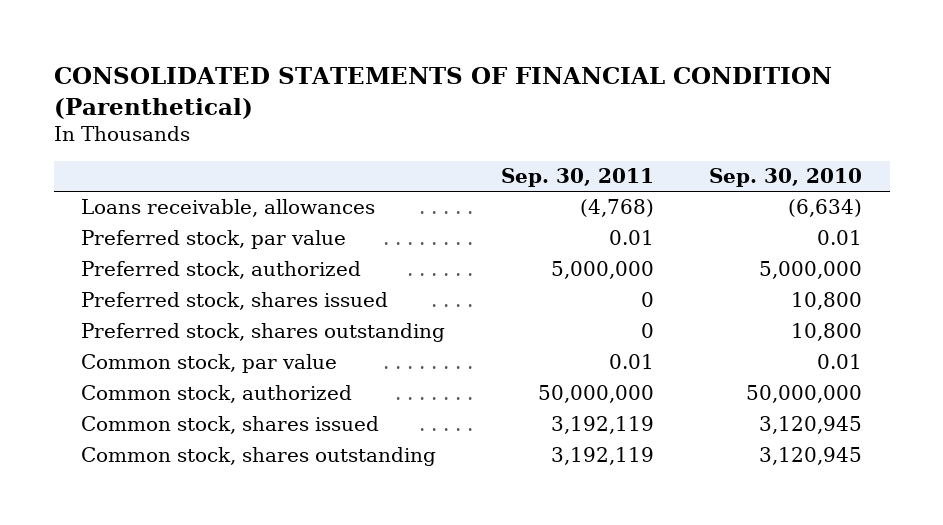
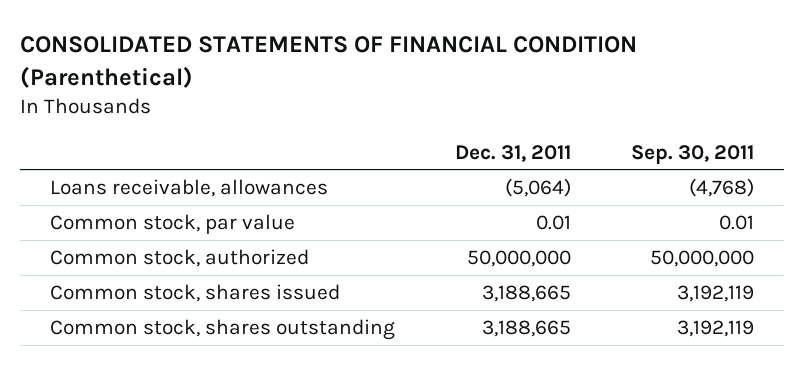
[708,168,862,188] Sep. 30, 2010 -> none
none -> [454,144,571,162] Dec. 31, 2011
[81,230,347,250] Preferred stock, par value -> none
[81,261,362,280] Preferred stock, authorized -> none
[81,292,389,311] Preferred stock, shares issued -> none
[81,323,446,343] Preferred stock, shares outstanding -> none

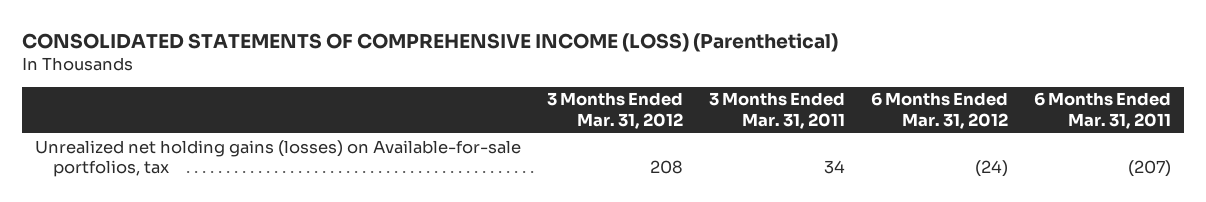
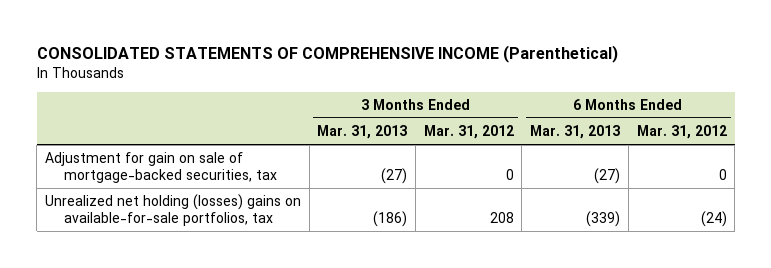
[22,32,839,52] CONSOLIDATED STATEMENTS OF COMPREHENSIVE INCOME (LOSS) (Parenthetical) -> [36,44,618,63] CONSOLIDATED STATEMENTS OF COMPREHENSIVE INCOME (Parenthetical)
[709,92,846,130] 3 Months Ended Mar. 31, 2011 -> none
[1034,92,1172,130] 6 Months Ended Mar. 31, 2011 -> none
none -> [317,125,408,140] Mar. 31, 2013
none -> [530,125,621,140] Mar. 31, 2013
none -> [44,152,278,184] Adjustment for gain on sale of mortgage-backed securities, tax
[35,139,522,178] Unrealized net holding gains (losses) on Available-for-sale portfolios, tax -> [44,194,301,227] Unrealized net holding (losses) gains on available-for-sale portfolios, tax

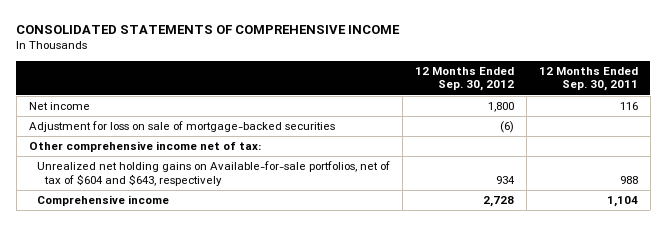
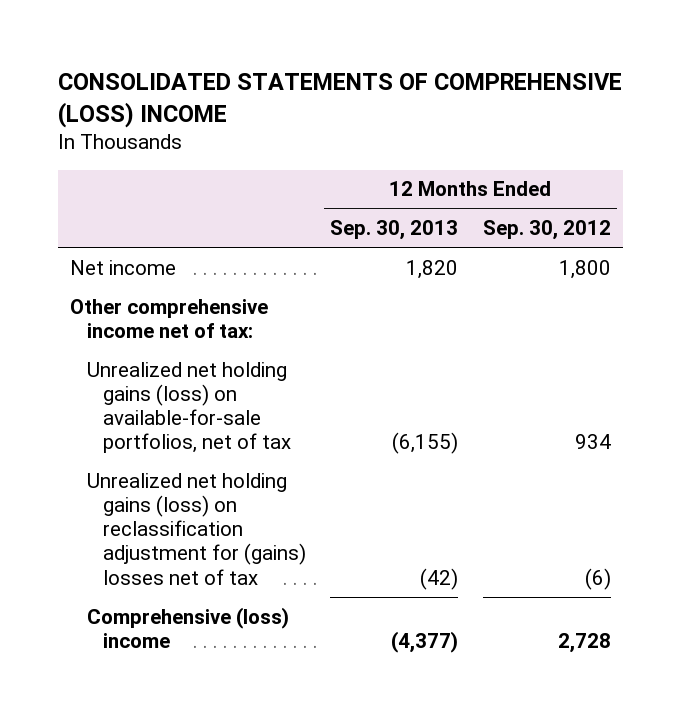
[16,24,401,34] CONSOLIDATED STATEMENTS OF COMPREHENSIVE INCOME -> [57,72,622,128] CONSOLIDATED STATEMENTS OF COMPREHENSIVE (LOSS) INCOME
[538,66,638,92] 12 Months Ended Sep. 30, 2011 -> none
none -> [330,220,459,241] Sep. 30, 2013
[28,121,335,133] Adjustment for loss on sale of mortgage-backed securities -> none
[36,161,390,186] Unrealized net holding gains on Available-for-sale portfolios, net of tax of $604 and $643, respectively -> [86,361,292,454] Unrealized net holding gains (loss) on available-for-sale portfolios, net of tax
none -> [86,472,307,585] Unrealized net holding gains (loss) on reclassification adjustment for (gains) losses net of tax
[36,195,169,207] Comprehensive income -> [86,606,289,648] Comprehensive (loss) income

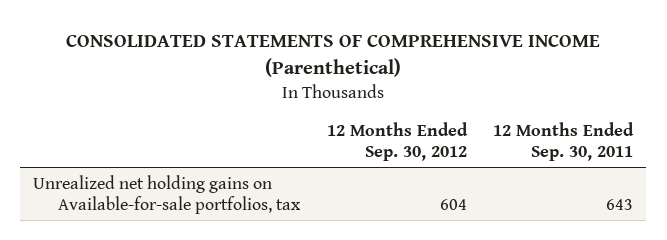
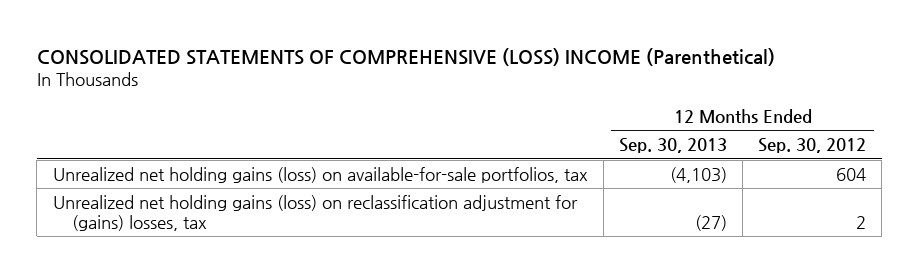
[66,34,601,78] CONSOLIDATED STATEMENTS OF COMPREHENSIVE INCOME (Parenthetical) -> [36,47,775,66] CONSOLIDATED STATEMENTS OF COMPREHENSIVE (LOSS) INCOME (Parenthetical)
[493,121,635,162] 12 Months Ended Sep. 30, 2011 -> none
none -> [618,138,727,154] Sep. 30, 2013
[33,174,302,215] Unrealized net holding gains on Available-for-sale portfolios, tax -> [52,167,588,184] Unrealized net holding gains (loss) on available-for-sale portfolios, tax
none -> [52,195,578,231] Unrealized net holding gains (loss) on reclassification adjustment for (gains) losses, tax

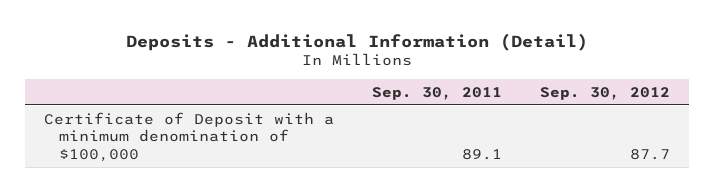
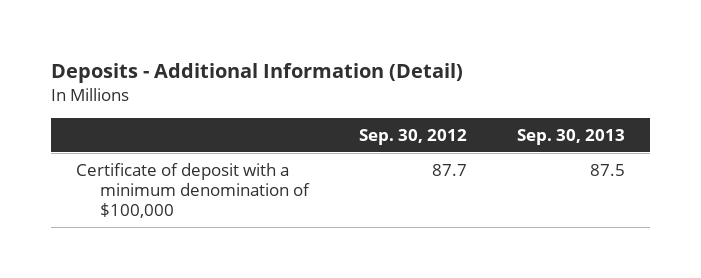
[372,86,503,100] Sep. 30, 2011 -> none
none -> [517,129,626,146] Sep. 30, 2013
[44,111,335,162] Certificate of Deposit with a minimum denomination of $100,000 -> [75,162,311,218] Certificate of deposit with a minimum denomination of $100,000

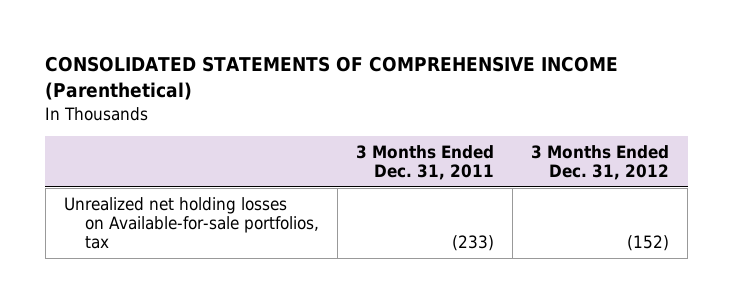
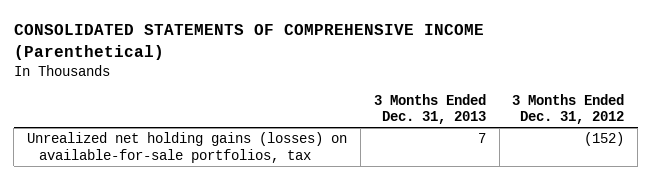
[356,144,495,181] 3 Months Ended Dec. 31, 2011 -> none
none -> [373,94,486,125] 3 Months Ended Dec. 31, 2013
[63,196,320,250] Unrealized net holding losses on Available-for-sale portfolios, tax -> [27,132,348,163] Unrealized net holding gains (losses) on available-for-sale portfolios, tax

